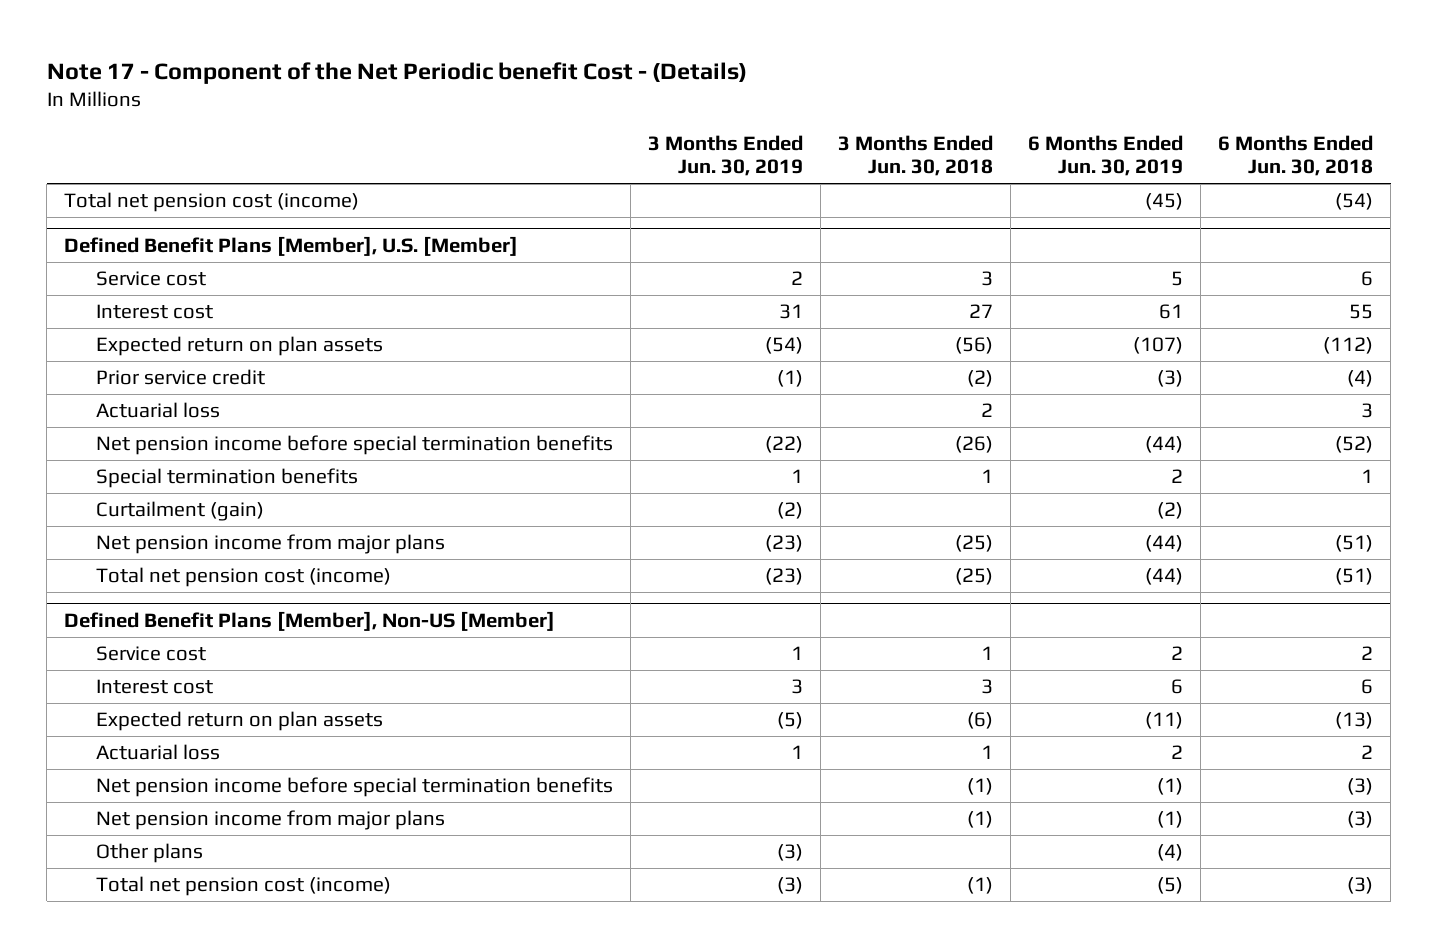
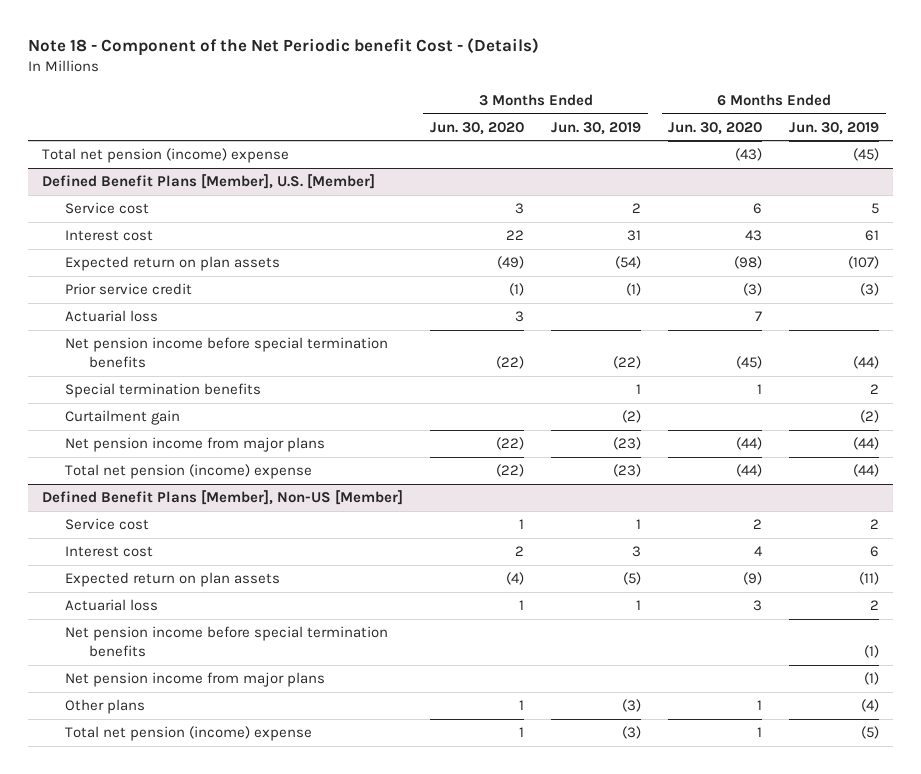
[46,61,747,84] Note 17 - Component of the Net Periodic benefit Cost - (Details) -> [28,38,540,57] Note 18 - Component of the Net Periodic benefit Cost - (Details)
[838,134,994,177] 3 Months Ended Jun. 30, 2018 -> none
[1218,134,1374,177] 6 Months Ended Jun. 30, 2018 -> none
none -> [429,121,524,135] Jun. 30, 2020
none -> [668,121,763,135] Jun. 30, 2020
[64,192,360,213] Total net pension cost (income) -> [41,148,289,164] Total net pension (income) expense
[96,501,265,522] Curtailment (gain) -> [65,410,181,426] Curtailment gain
[96,567,392,588] Total net pension cost (income) -> [65,464,313,480] Total net pension (income) expense
[96,876,392,897] Total net pension cost (income) -> [65,726,313,742] Total net pension (income) expense

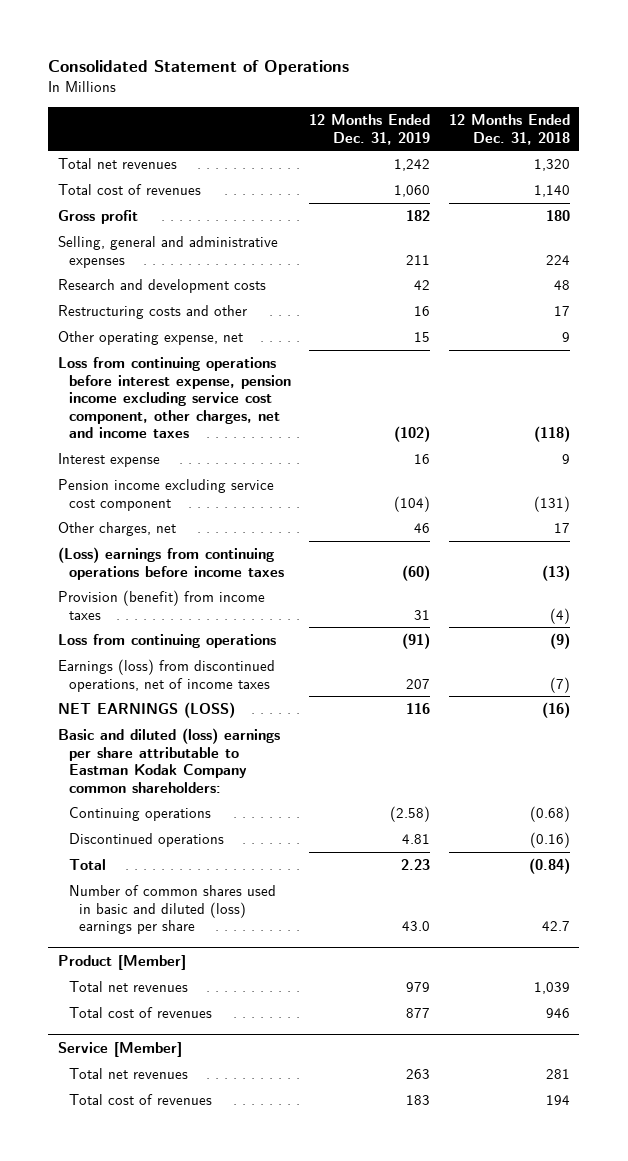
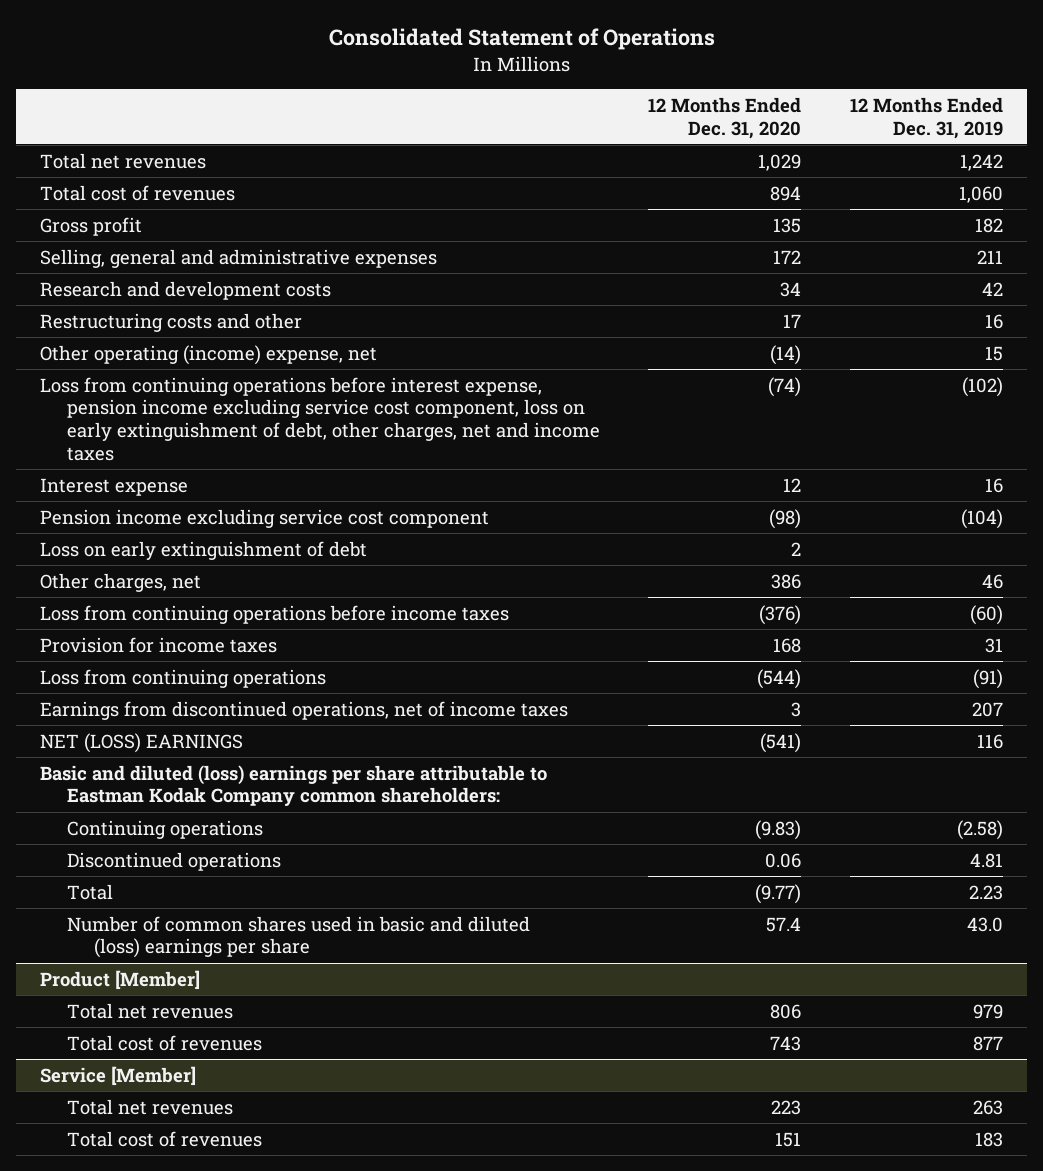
[448,114,570,145] 12 Months Ended Dec. 31, 2018 -> none
none -> [648,97,802,139] 12 Months Ended Dec. 31, 2020
[57,331,243,346] Other operating expense, net -> [40,344,378,365] Other operating (income) expense, net
[57,357,291,439] Loss from continuing operations before interest expense, pension income excluding service cost component, other charges, net and income taxes -> [40,376,601,461] Loss from continuing operations before interest expense, pension income excluding service cost component, loss on early extinguishment of debt, other charges, net and income taxes
none -> [40,540,368,560] Loss on early extinguishment of debt
[57,547,284,580] (Loss) earnings from continuing operations before income taxes -> [40,604,510,624] Loss from continuing operations before income taxes
[57,590,265,620] Provision (benefit) from income taxes -> [40,636,278,653] Provision for income taxes
[57,659,275,692] Earnings (loss) from discontinued operations, net of income taxes -> [40,700,569,720] Earnings from discontinued operations, net of income taxes
[57,702,235,719] NET EARNINGS (LOSS) -> [40,732,244,753] NET (LOSS) EARNINGS

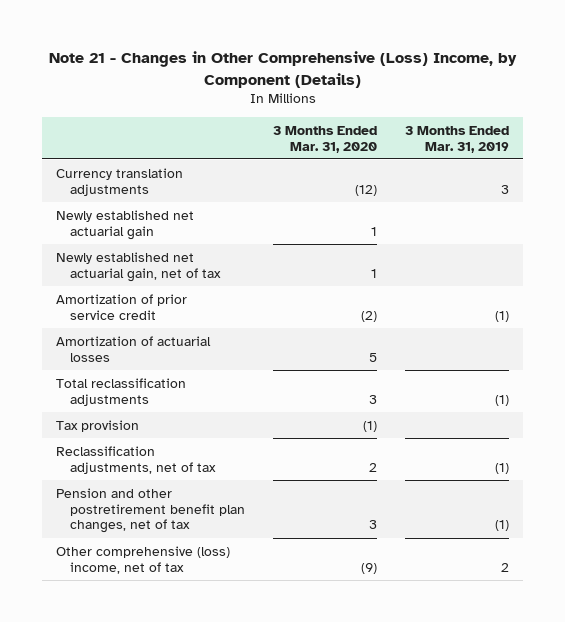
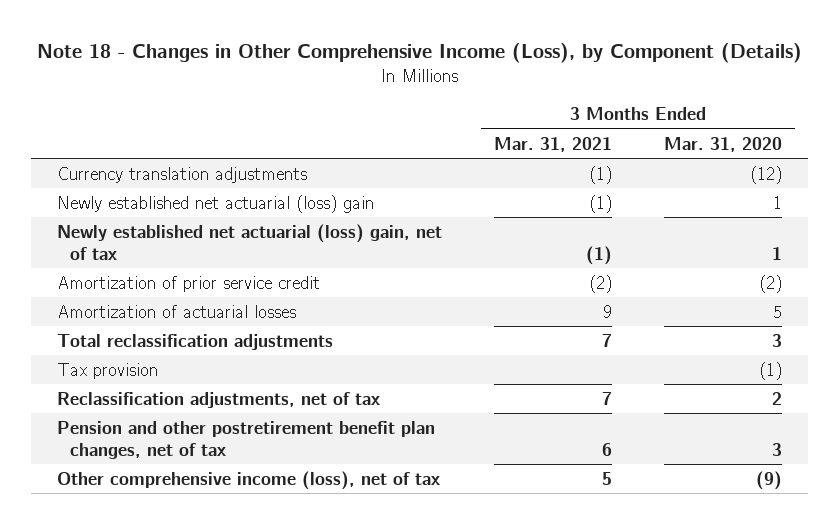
[48,51,517,88] Note 21 - Changes in Other Comprehensive (Loss) Income, by Component (Details) -> [36,43,802,64] Note 18 - Changes in Other Comprehensive Income (Loss), by Component (Details)
[405,125,510,153] 3 Months Ended Mar. 31, 2019 -> none
none -> [494,136,613,152] Mar. 31, 2021
[55,209,194,240] Newly established net actuarial gain -> [57,194,375,213] Newly established net actuarial (loss) gain
[55,251,221,282] Newly established net actuarial gain, net of tax -> [57,223,443,260] Newly established net actuarial (loss) gain, net of tax
[55,545,230,574] Other comprehensive (loss) income, net of tax -> [57,470,441,490] Other comprehensive income (loss), net of tax

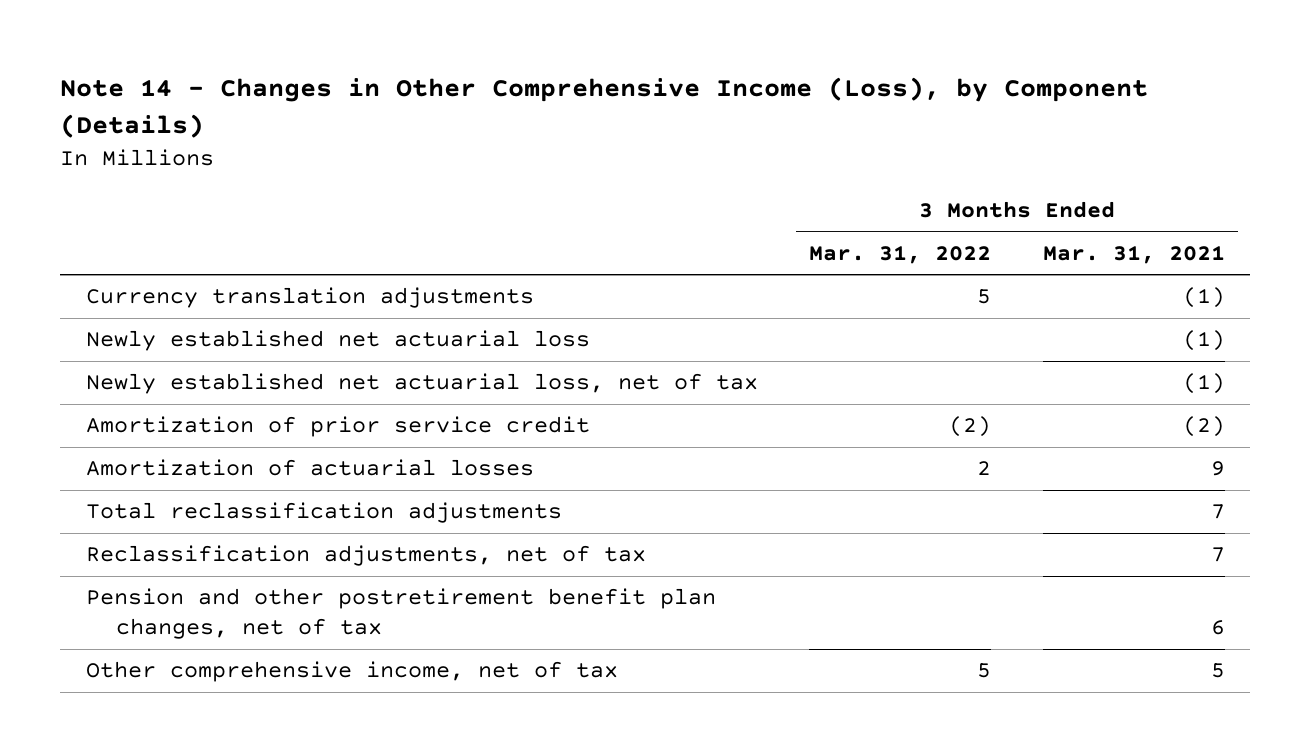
[36,43,802,64] Note 18 - Changes in Other Comprehensive Income (Loss), by Component (Details) -> [59,77,1148,138] Note 14 - Changes in Other Comprehensive Income (Loss), by Component (Details)
[663,136,782,152] Mar. 31, 2020 -> none
none -> [809,244,992,264] Mar. 31, 2022
[57,194,375,213] Newly established net actuarial (loss) gain -> [85,330,590,352] Newly established net actuarial loss
[57,223,443,260] Newly established net actuarial (loss) gain, net of tax -> [85,373,758,395] Newly established net actuarial loss, net of tax
[57,362,159,379] Tax provision -> none
[57,470,441,490] Other comprehensive income (loss), net of tax -> [85,661,618,683] Other comprehensive income, net of tax

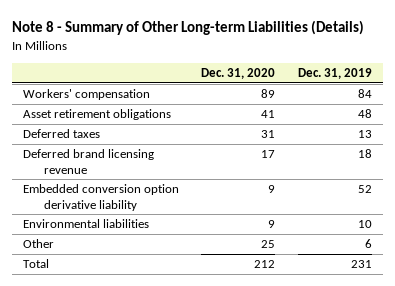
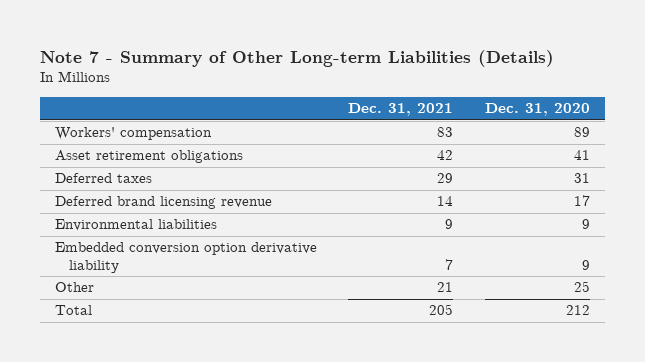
[12,20,365,36] Note 8 - Summary of Other Long-term Liabilities (Details) -> [39,49,554,67] Note 7 - Summary of Other Long-term Liabilities (Details)
[297,67,372,79] Dec. 31, 2019 -> none
none -> [348,103,454,117] Dec. 31, 2021
[23,184,180,211] Embedded conversion option derivative liability -> [55,242,318,273] Embedded conversion option derivative liability

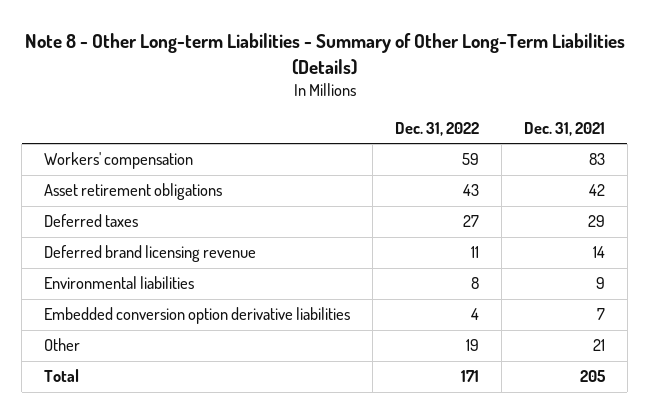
[39,49,554,67] Note 7 - Summary of Other Long-term Liabilities (Details) -> [24,32,625,75] Note 8 - Other Long-term Liabilities - Summary of Other Long-Term Liabilities (Details)
[484,103,590,117] Dec. 31, 2020 -> none
none -> [395,121,480,136] Dec. 31, 2022
[55,242,318,273] Embedded conversion option derivative liability -> [44,307,351,325] Embedded conversion option derivative liabilities

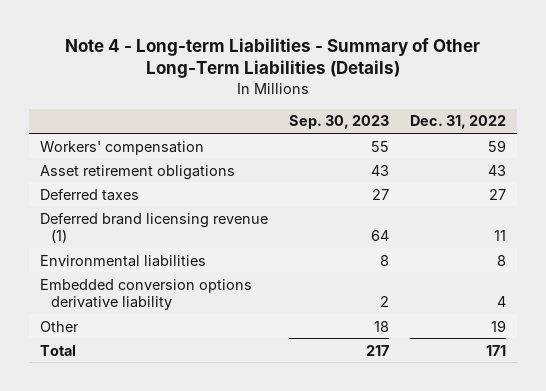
[24,32,625,75] Note 8 - Other Long-term Liabilities - Summary of Other Long-Term Liabilities (Details) -> [64,37,480,79] Note 4 - Long-term Liabilities - Summary of Other Long-Term Liabilities (Details)
[523,121,605,136] Dec. 31, 2021 -> none
none -> [288,115,389,130] Sep. 30, 2023
[44,245,257,263] Deferred brand licensing revenue -> [39,211,268,243] Deferred brand licensing revenue (1)
[44,307,351,325] Embedded conversion option derivative liabilities -> [39,278,252,310] Embedded conversion options derivative liability

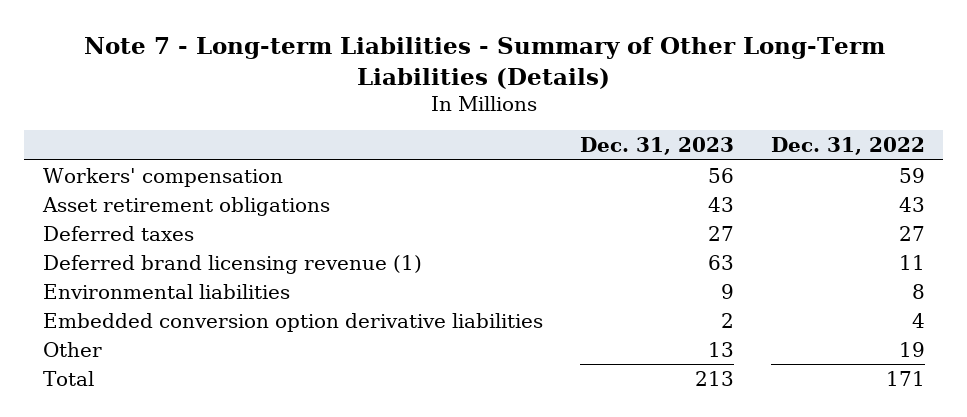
[64,37,480,79] Note 4 - Long-term Liabilities - Summary of Other Long-Term Liabilities (Details) -> [83,37,885,89] Note 7 - Long-term Liabilities - Summary of Other Long-Term Liabilities (Details)
[288,115,389,130] Sep. 30, 2023 -> none
none -> [579,136,734,155] Dec. 31, 2023
[39,278,252,310] Embedded conversion options derivative liability -> [42,312,543,332] Embedded conversion option derivative liabilities

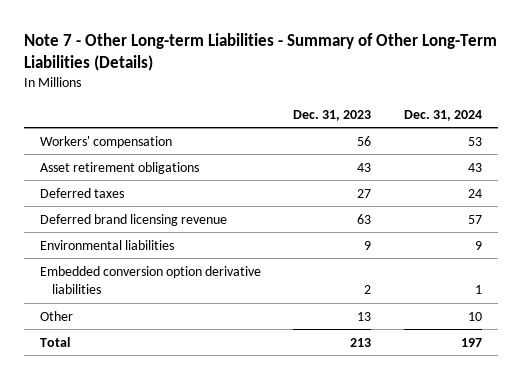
[83,37,885,89] Note 7 - Long-term Liabilities - Summary of Other Long-Term Liabilities (Details) -> [23,32,497,71] Note 7 - Other Long-term Liabilities - Summary of Other Long-Term Liabilities (Details)
[770,136,925,155] Dec. 31, 2022 -> none
none -> [403,109,482,121] Dec. 31, 2024
[42,254,422,274] Deferred brand licensing revenue (1) -> [39,213,227,226] Deferred brand licensing revenue

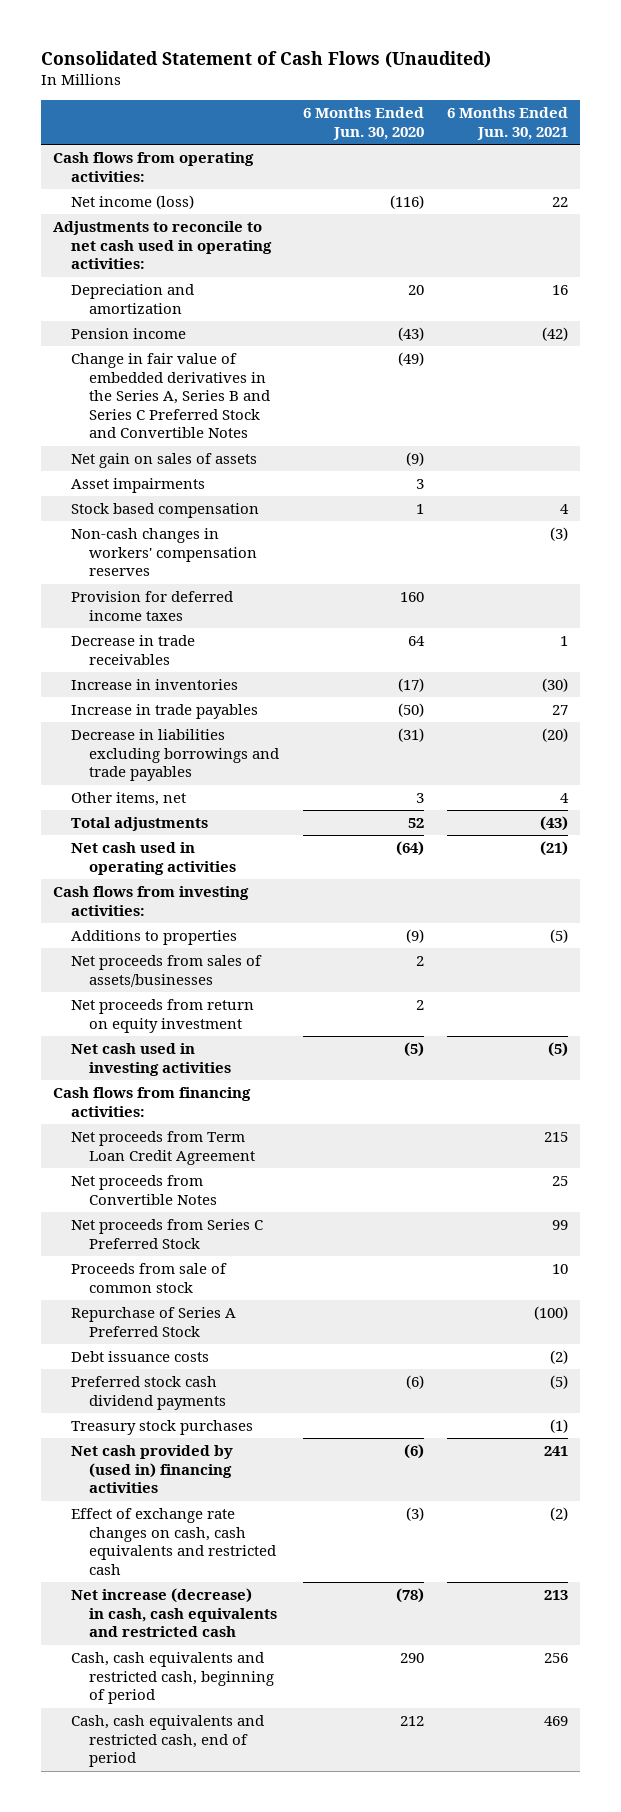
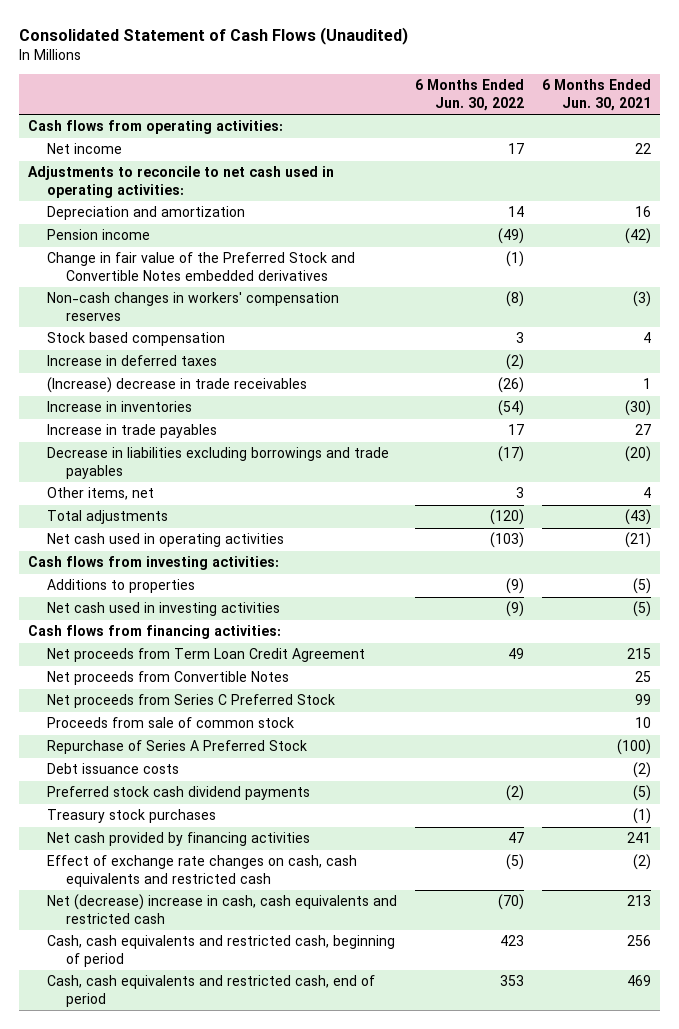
[302,107,424,140] 6 Months Ended Jun. 30, 2020 -> none
none -> [415,79,525,111] 6 Months Ended Jun. 30, 2022
[71,195,195,210] Net income (loss) -> [47,143,123,155] Net income
[71,453,258,469] Net gain on sales of assets -> none
[71,478,206,494] Asset impairments -> none
[71,353,271,439] Change in fair value of embedded derivatives in the Series A, Series B and Series C Preferred Stock and Convertible Notes -> [47,252,356,281] Change in fair value of the Preferred Stock and Convertible Notes embedded derivatives
[71,591,234,621] Provision for deferred income taxes -> none
[71,503,260,519] Stock based compensation -> [47,332,226,347] Stock based compensation
none -> [47,355,218,367] Increase in deferred taxes
[71,635,196,665] Decrease in trade receivables -> [47,377,308,394] (Increase) decrease in trade receivables
[71,955,263,987] Net proceeds from sales of assets/businesses -> none
[71,999,255,1033] Net proceeds from return on equity investment -> none
[71,1445,234,1494] Net cash provided by (used in) financing activities -> [47,832,311,847] Net cash provided by financing activities
[71,1588,278,1638] Net increase (decrease) in cash, cash equivalents and restricted cash -> [47,894,398,924] Net (decrease) increase in cash, cash equivalents and restricted cash

